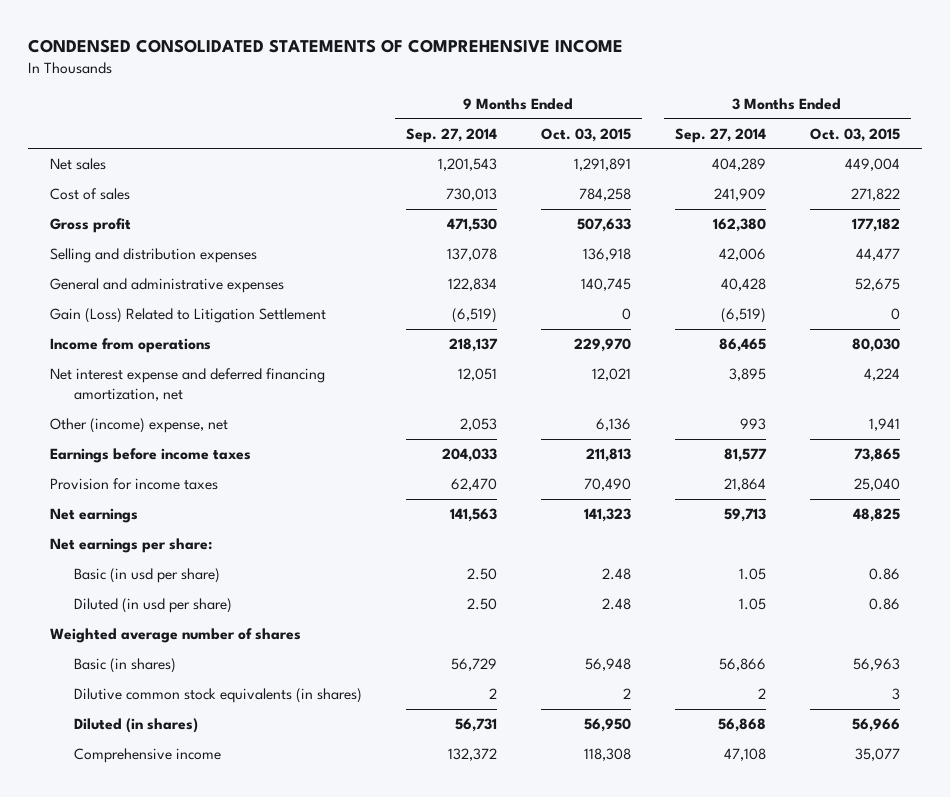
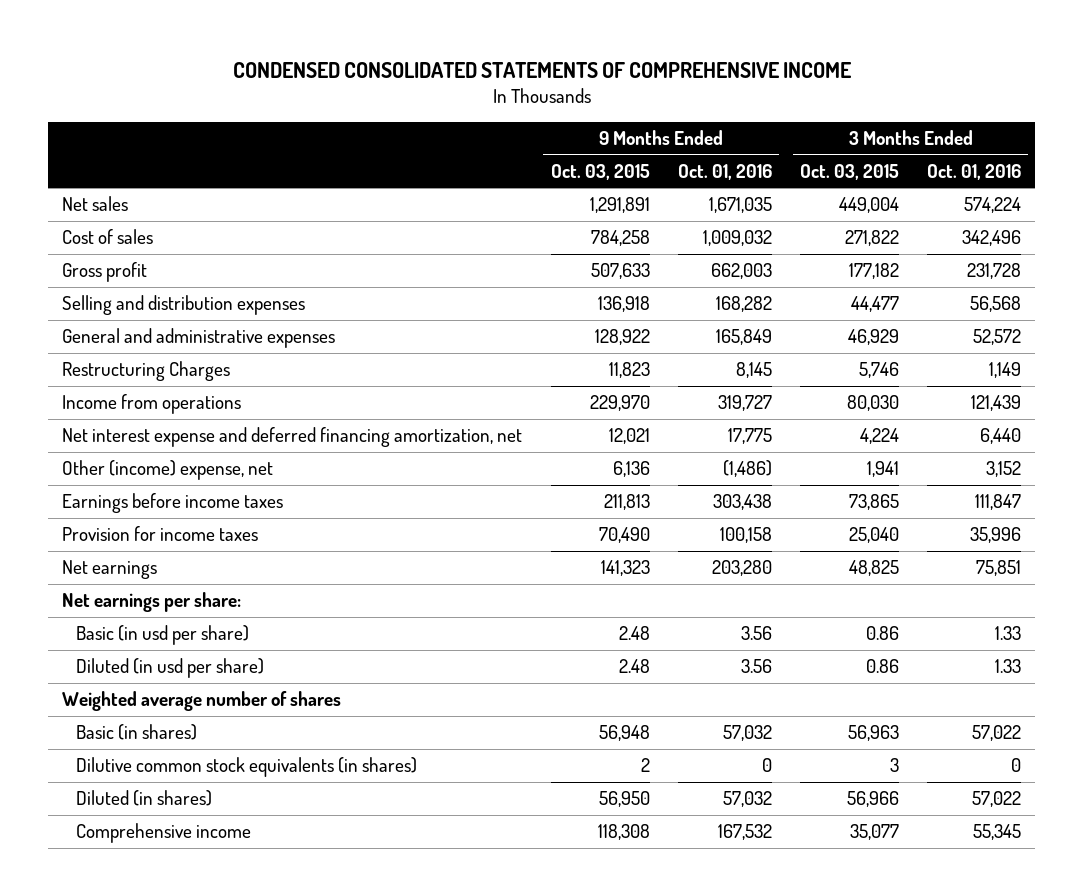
[405,127,497,143] Sep. 27, 2014 -> none
[674,127,766,143] Sep. 27, 2014 -> none
none -> [677,163,772,180] Oct. 01, 2016
none -> [927,163,1022,180] Oct. 01, 2016
[50,308,327,324] Gain (Loss) Related to Litigation Settlement -> none
[580,278,631,292] 140,745 -> [594,329,650,346] 128,922
[855,278,901,292] 52,675 -> [847,329,899,346] 46,929
none -> [62,361,231,382] Restructuring Charges

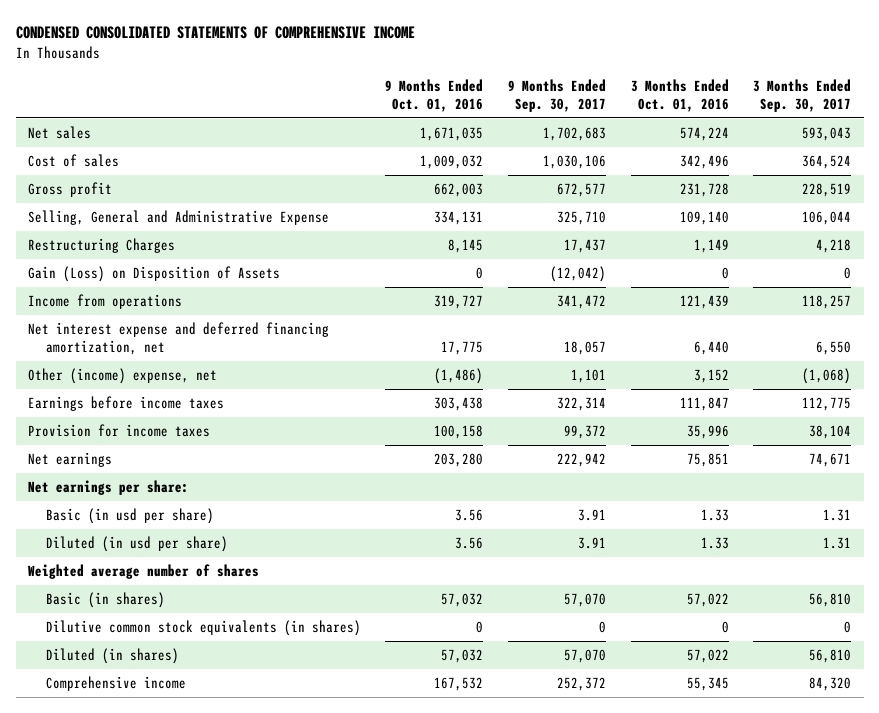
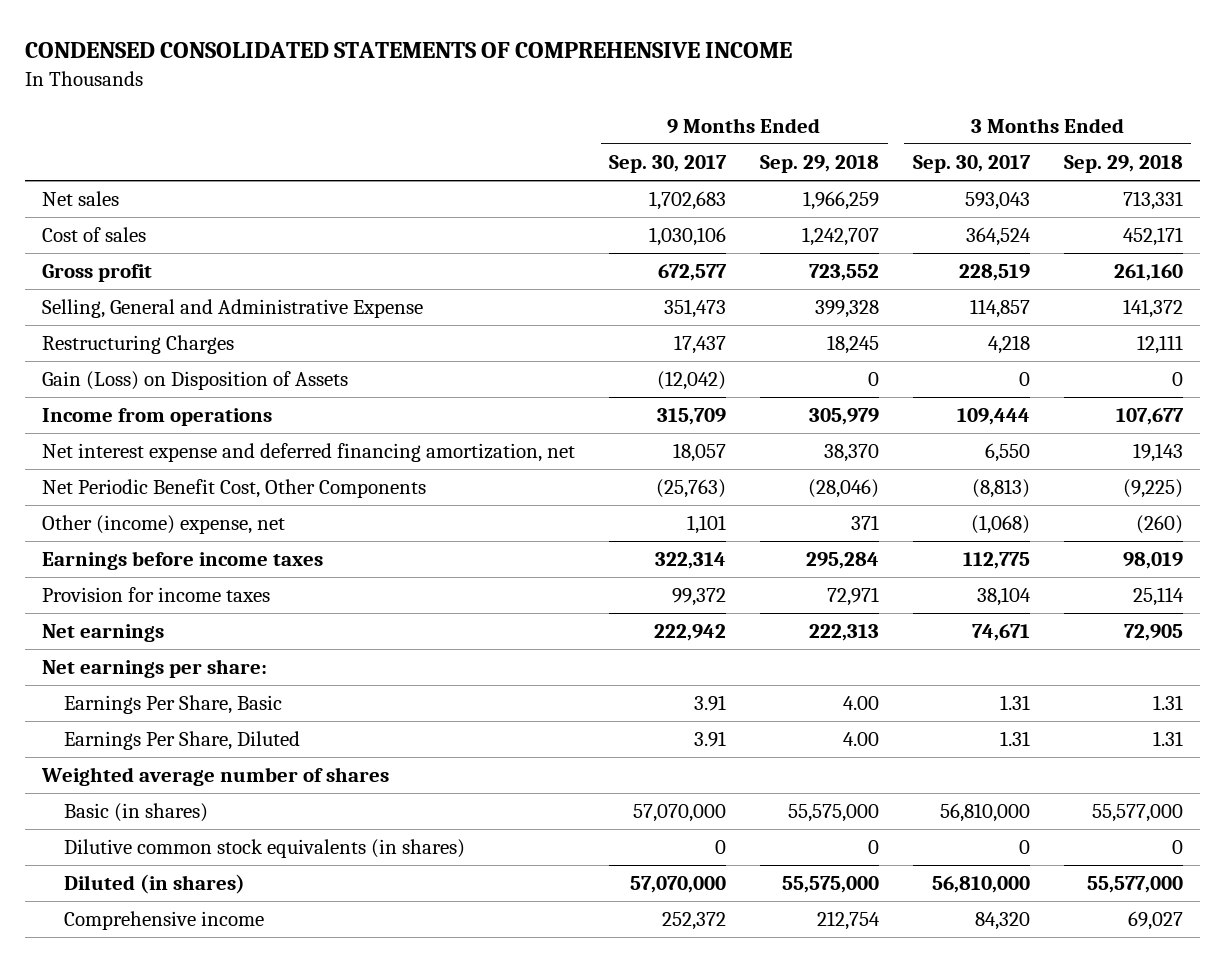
[385,79,484,113] 9 Months Ended Oct. 01, 2016 -> none
[630,79,729,113] 3 Months Ended Oct. 01, 2016 -> none
none -> [760,155,880,174] Sep. 29, 2018
none -> [1063,155,1183,174] Sep. 29, 2018
[557,211,607,226] 325,710 -> [664,299,727,319] 351,473
[802,211,852,226] 106,044 -> [969,299,1030,319] 114,857
[557,295,607,310] 341,472 -> [657,408,727,426] 315,709
[802,295,852,310] 118,257 -> [956,408,1030,426] 109,444
none -> [42,479,427,499] Net Periodic Benefit Cost, Other Components
[45,508,214,525] Basic (in usd per share) -> [64,695,283,715] Earnings Per Share, Basic
[45,536,228,553] Diluted (in usd per share) -> [64,731,301,751] Earnings Per Share, Diluted
[564,593,607,608] 57,070 -> [633,804,727,823] 57,070,000
[809,593,852,608] 56,810 -> [939,803,1030,823] 56,810,000
[564,649,607,664] 57,070 -> [630,876,727,894] 57,070,000
[809,649,852,664] 56,810 -> [931,876,1030,894] 56,810,000

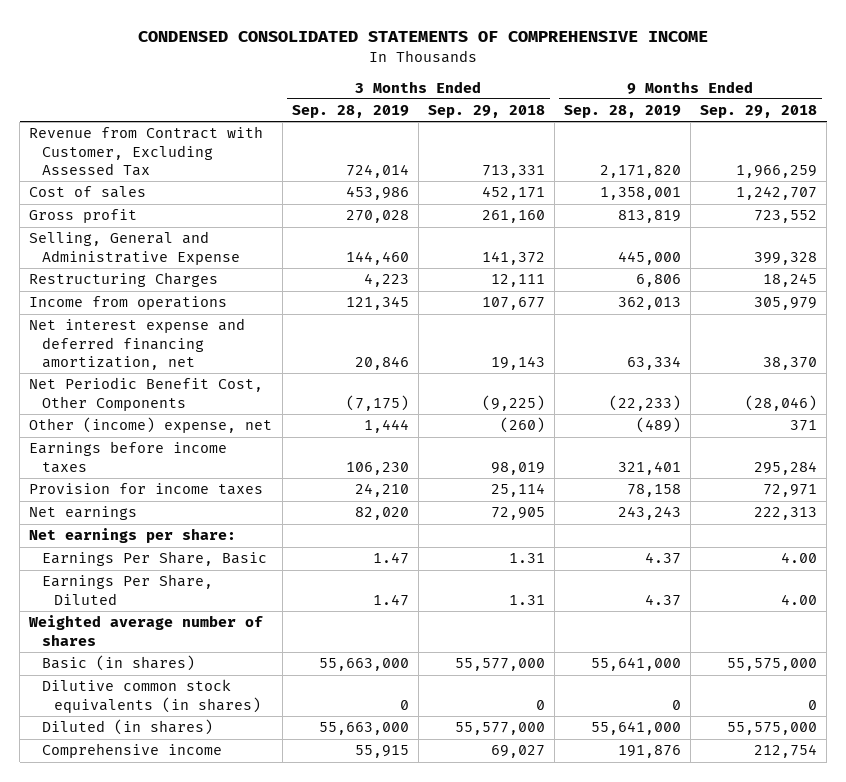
[609,155,728,174] Sep. 30, 2017 -> none
[912,155,1031,174] Sep. 30, 2017 -> none
none -> [291,105,409,119] Sep. 28, 2019
none -> [563,105,681,119] Sep. 28, 2019
[42,191,120,207] Net sales -> [29,126,264,176] Revenue from Contract with Customer, Excluding Assessed Tax
[42,371,349,391] Gain (Loss) on Disposition of Assets -> none

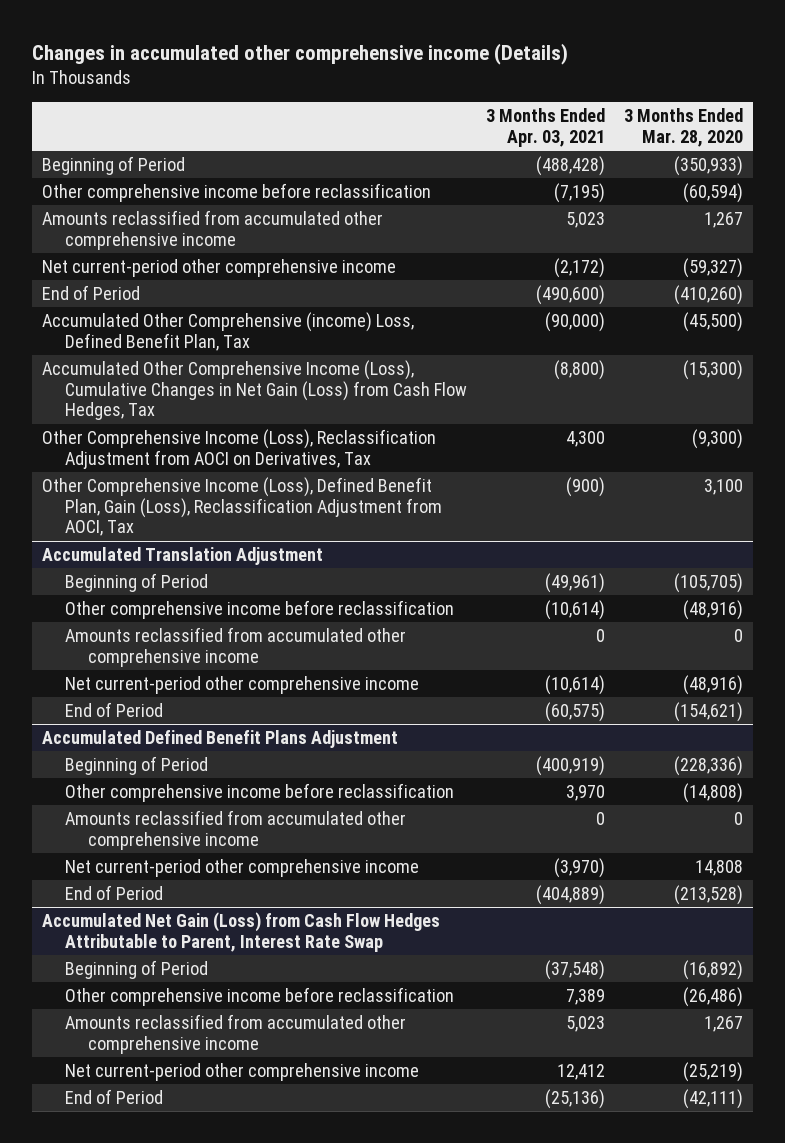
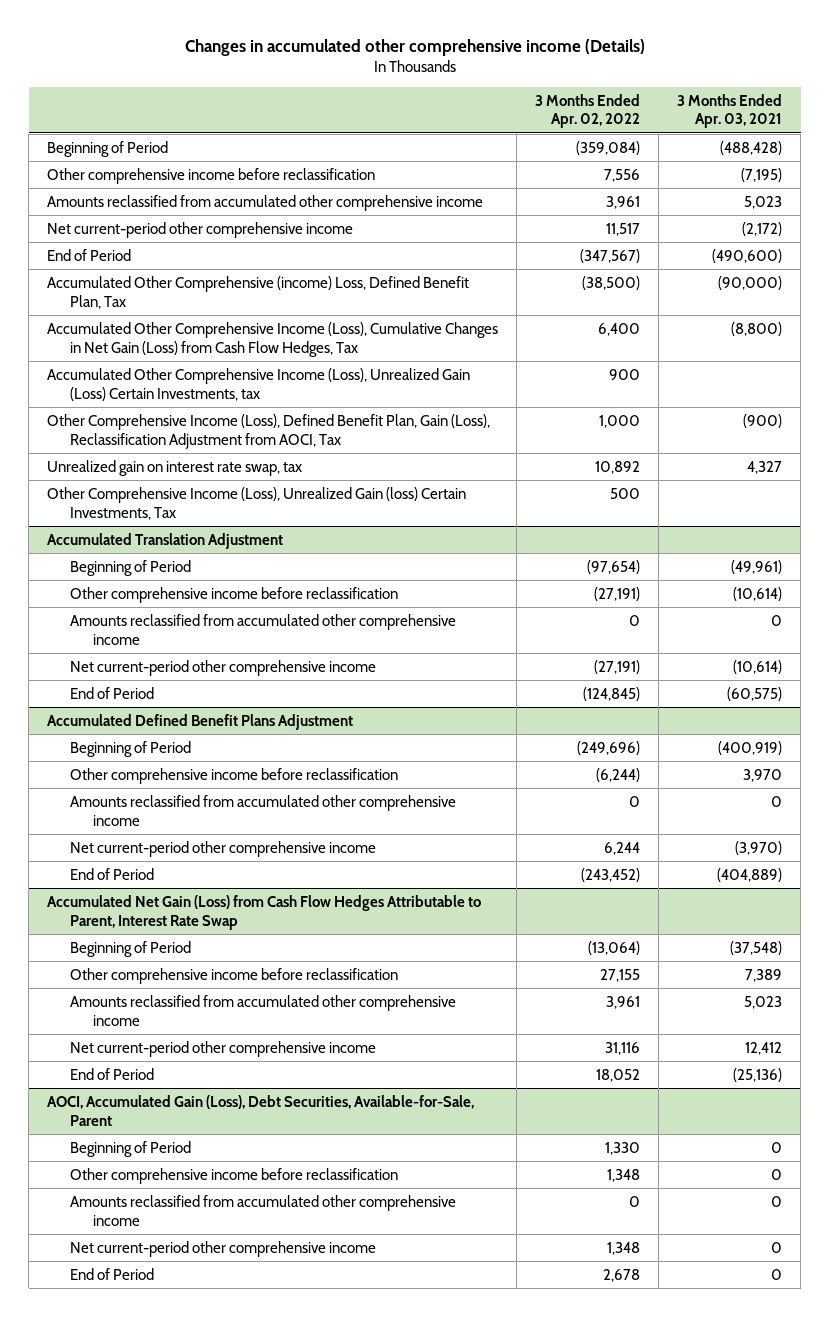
[624,108,744,147] 3 Months Ended Mar. 28, 2020 -> none
none -> [535,93,641,129] 3 Months Ended Apr. 02, 2022
[41,429,436,469] Other Comprehensive Income (Loss), Reclassification Adjustment from AOCI on Derivatives, Tax -> none
none -> [47,367,471,401] Accumulated Other Comprehensive Income (Loss), Unrealized Gain (Loss) Certain Investments, tax
none -> [47,459,303,476] Unrealized gain on interest rate swap, tax
none -> [47,486,467,520] Other Comprehensive Income (Loss), Unrealized Gain (loss) Certain Investments, Tax
none -> [47,1094,475,1126] AOCI, Accumulated Gain (Loss), Debt Securities, Available-for-Sale, Parent
none -> [69,1140,191,1157] Beginning of Period
none -> [69,1167,398,1184] Other comprehensive income before reclassification
none -> [69,1194,456,1226] Amounts reclassified from accumulated other comprehensive income
none -> [69,1240,376,1257] Net current-period other comprehensive income
none -> [69,1267,154,1280] End of Period

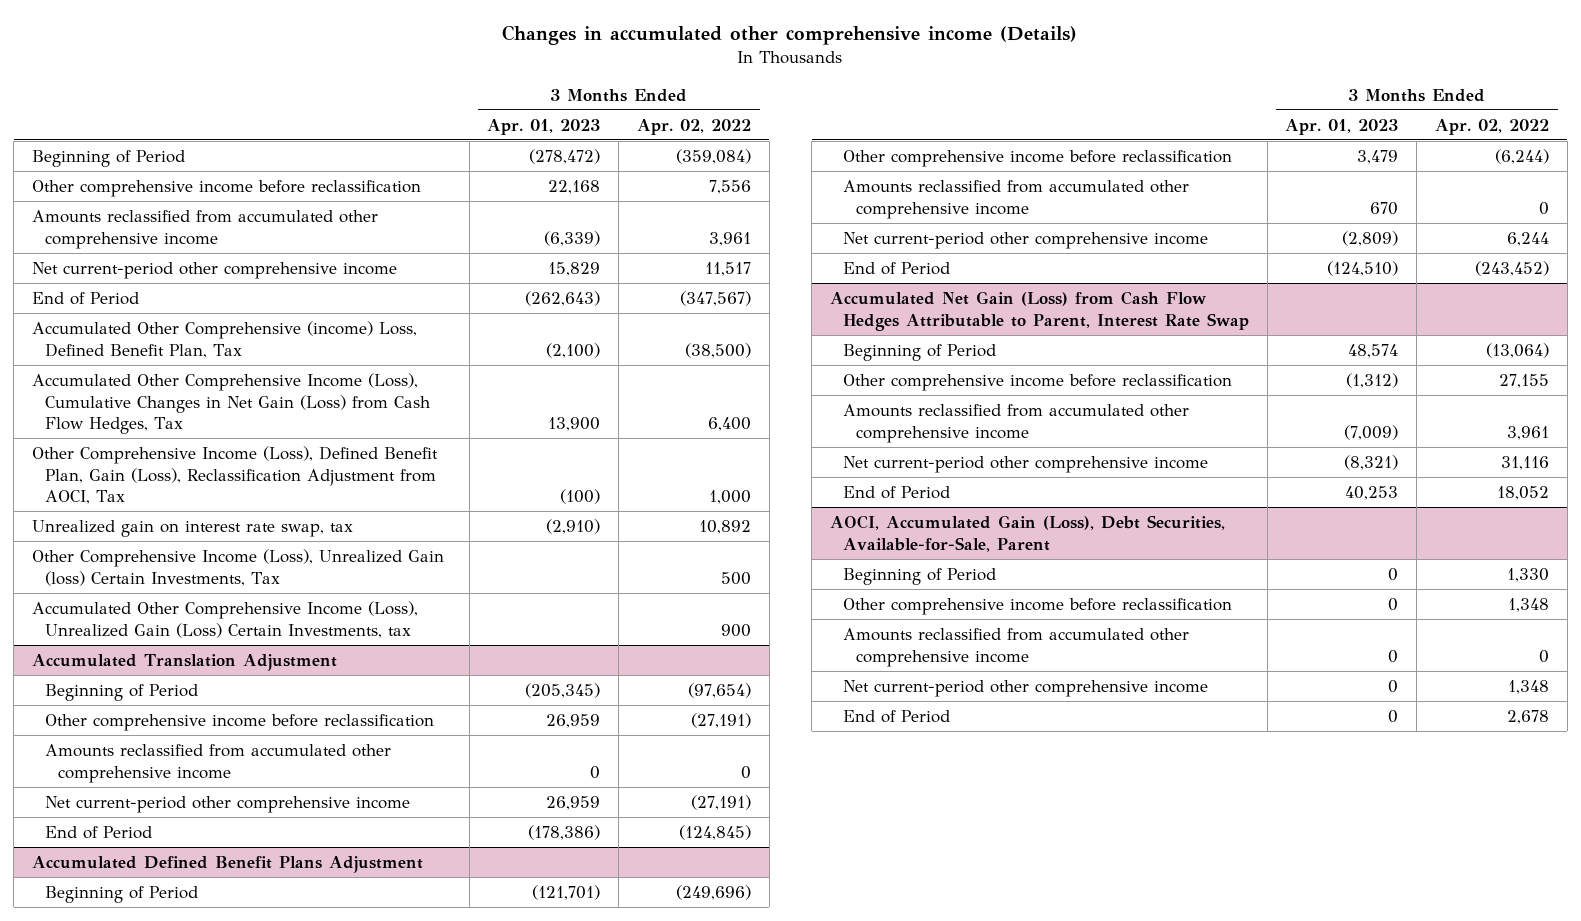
[677,93,783,129] 3 Months Ended Apr. 03, 2021 -> none
none -> [487,118,601,135] Apr. 01, 2023
[47,367,471,401] Accumulated Other Comprehensive Income (Loss), Unrealized Gain (Loss) Certain Investments, tax -> [31,600,418,638] Accumulated Other Comprehensive Income (Loss), Unrealized Gain (Loss) Certain Investments, tax

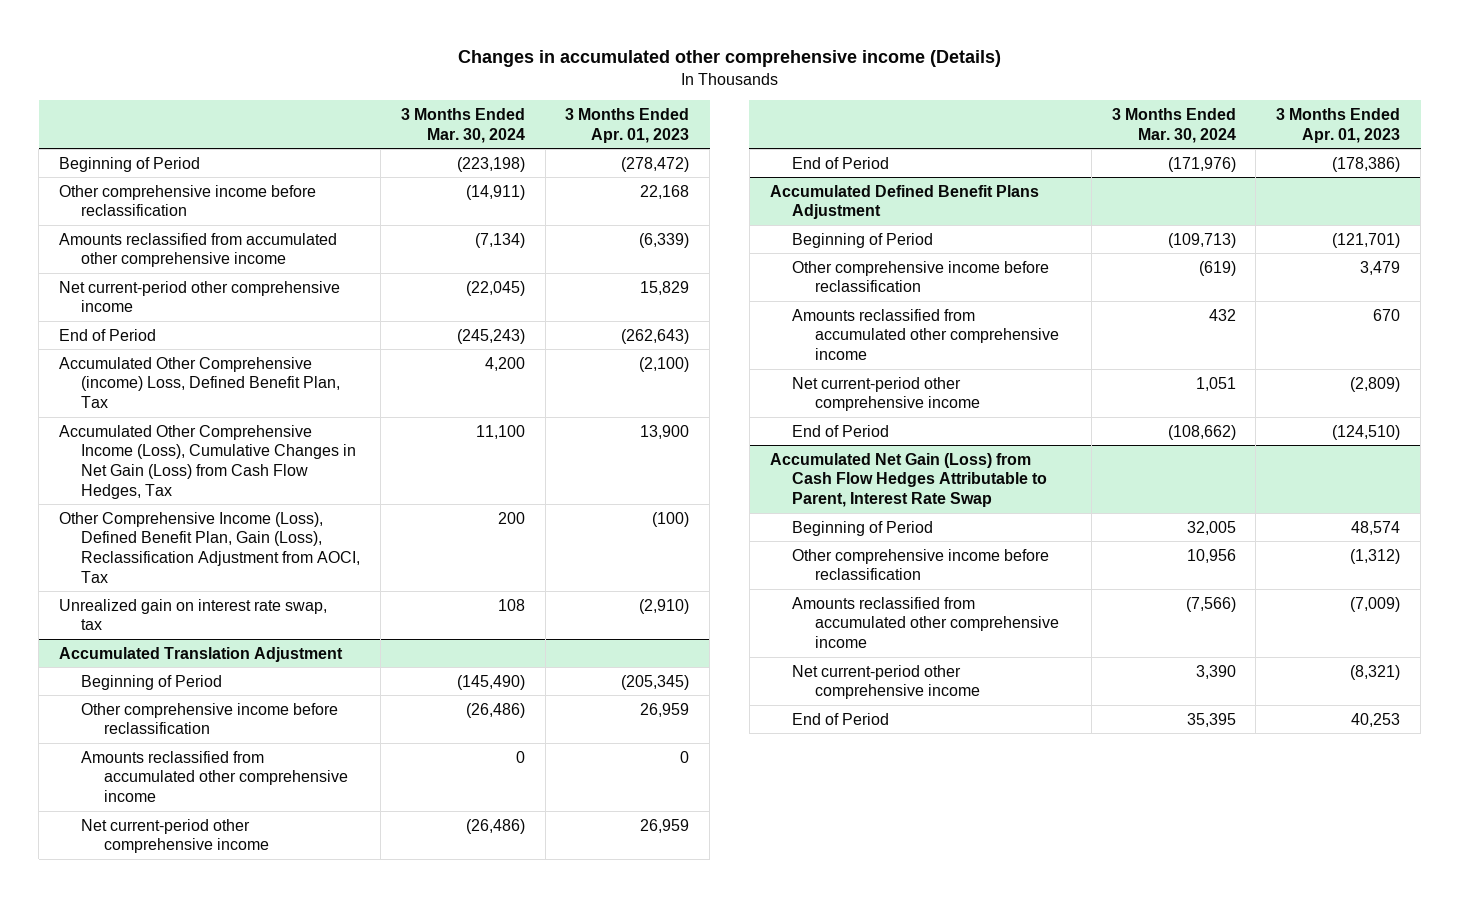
[636,118,751,135] Apr. 02, 2022 -> none
none -> [400,107,525,143] 3 Months Ended Mar. 30, 2024
[31,548,444,586] Other Comprehensive Income (Loss), Unrealized Gain (loss) Certain Investments, Tax -> none
[31,600,418,638] Accumulated Other Comprehensive Income (Loss), Unrealized Gain (Loss) Certain Investments, tax -> none
[829,514,1225,552] AOCI, Accumulated Gain (Loss), Debt Securities, Available-for-Sale, Parent -> none
[842,567,996,585] Beginning of Period -> none
[842,597,1232,615] Other comprehensive income before reclassification -> none
[842,627,1189,667] Amounts reclassified from accumulated other comprehensive income -> none
[842,679,1208,697] Net current-period other comprehensive income -> none
[842,709,950,723] End of Period -> none

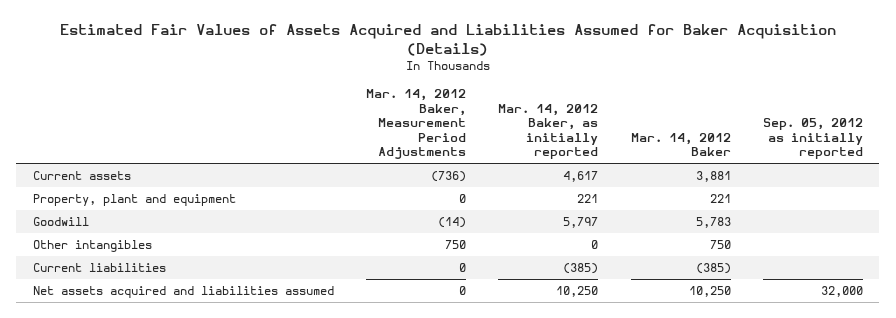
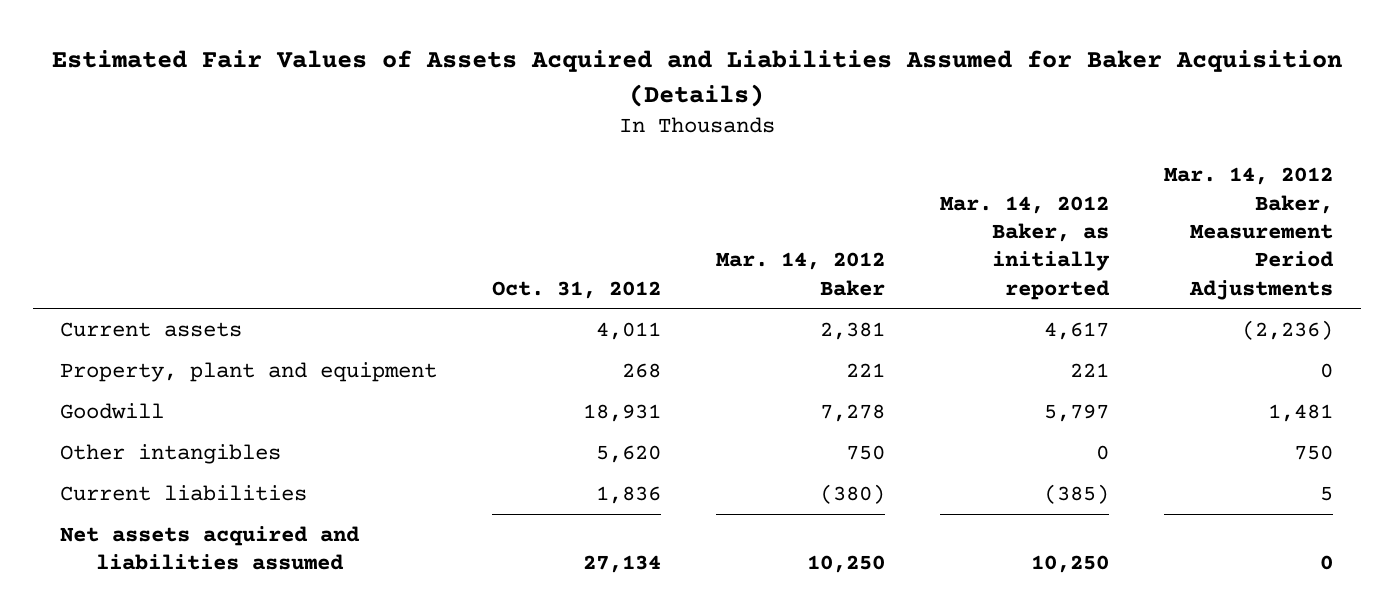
[763,118,864,160] Sep. 05, 2012 as initially reported -> none
none -> [492,280,662,299] Oct. 31, 2012
[430,170,466,182] (736) -> [1242,319,1334,340] (2,236)
[695,170,731,182] 3,881 -> [820,321,886,340] 2,381
[437,216,466,228] (14) -> [1268,403,1334,422] 1,481
[695,216,731,228] 5,783 -> [820,403,886,422] 7,278
[458,262,466,272] 0 -> [1320,485,1334,501] 5
[695,262,731,274] (385) -> [820,483,886,504] (380)

